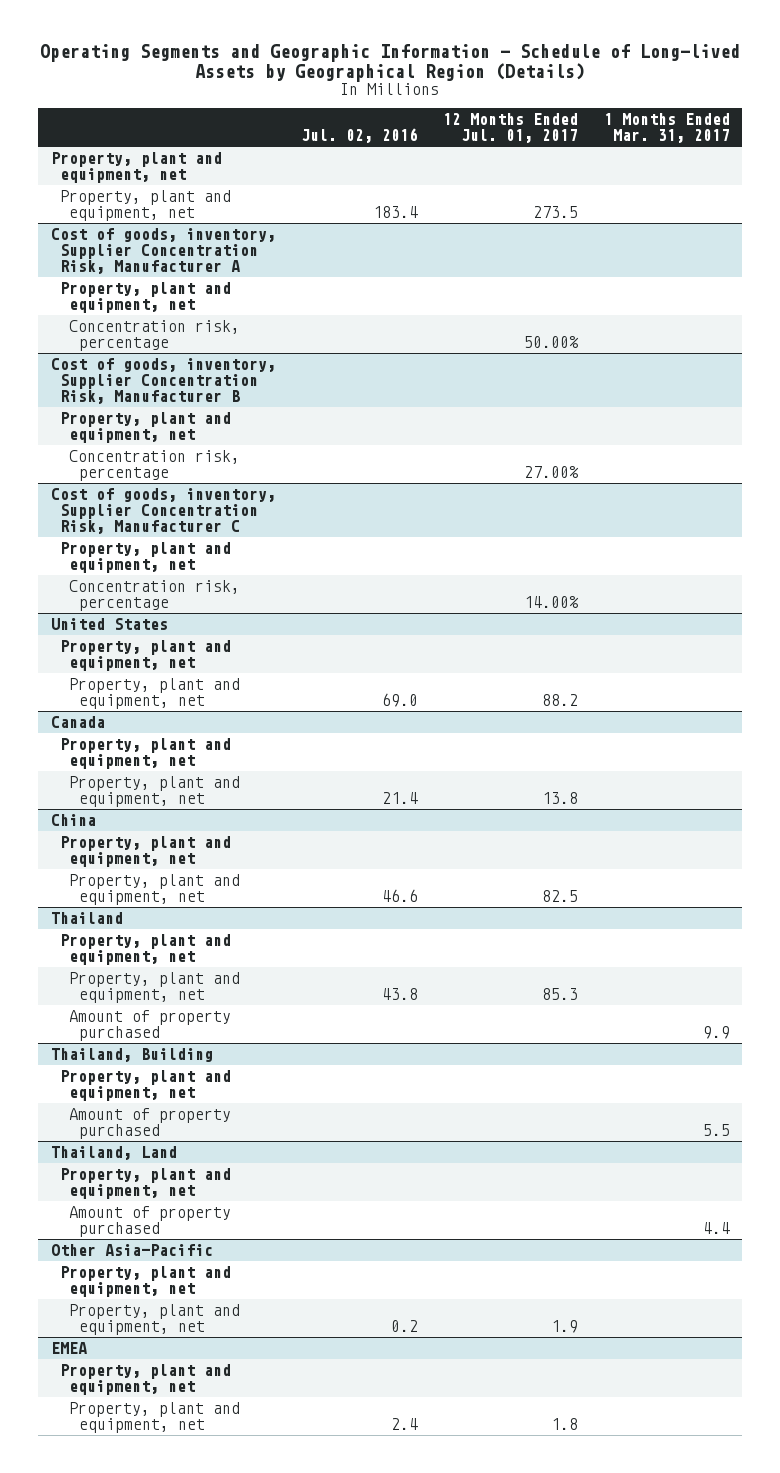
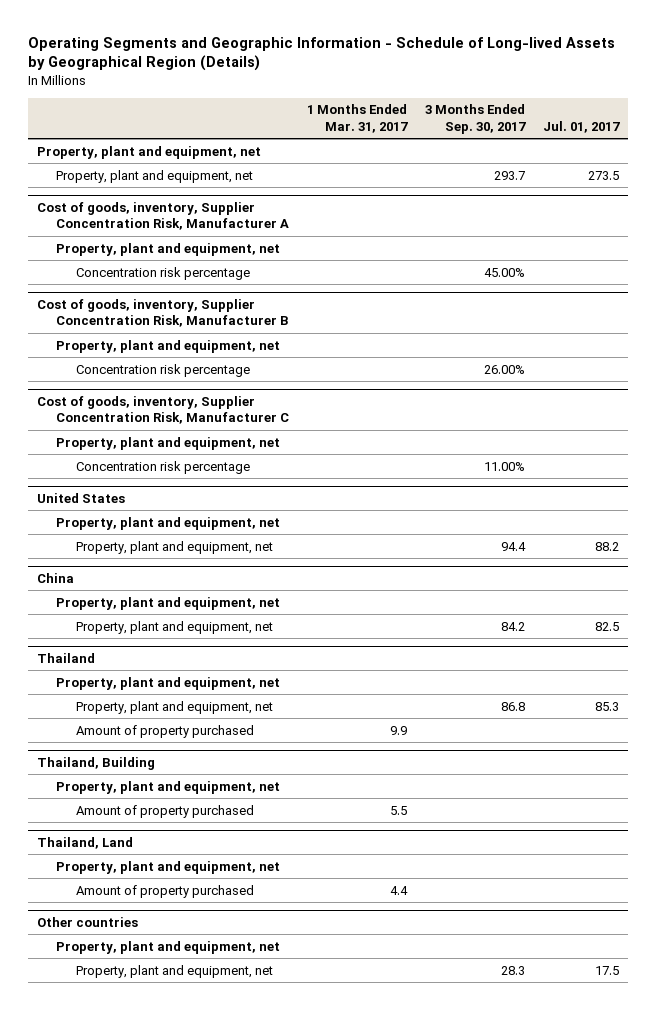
[301,128,419,144] Jul. 02, 2016 -> none
[443,113,579,144] 12 Months Ended Jul. 01, 2017 -> none
none -> [425,104,527,134] 3 Months Ended Sep. 30, 2017
none -> [543,120,621,133] Jul. 01, 2017
[69,319,241,352] Concentration risk, percentage -> [76,266,251,280] Concentration risk percentage
[69,449,241,482] Concentration risk, percentage -> [76,363,251,377] Concentration risk percentage
[69,579,241,612] Concentration risk, percentage -> [76,460,251,474] Concentration risk percentage
[50,715,105,728] Canada -> none
[60,737,232,770] Property, plant and equipment, net -> none
[69,775,241,808] Property, plant and equipment, net -> none
[50,1243,213,1256] Other Asia-Pacific -> none
[60,1265,232,1298] Property, plant and equipment, net -> none
[69,1303,241,1336] Property, plant and equipment, net -> none
[50,1341,87,1354] EMEA -> none
[60,1363,232,1396] Property, plant and equipment, net -> none
[69,1401,241,1434] Property, plant and equipment, net -> none
none -> [36,916,138,927] Other countries
none -> [56,940,281,954] Property, plant and equipment, net
none -> [76,964,274,978] Property, plant and equipment, net

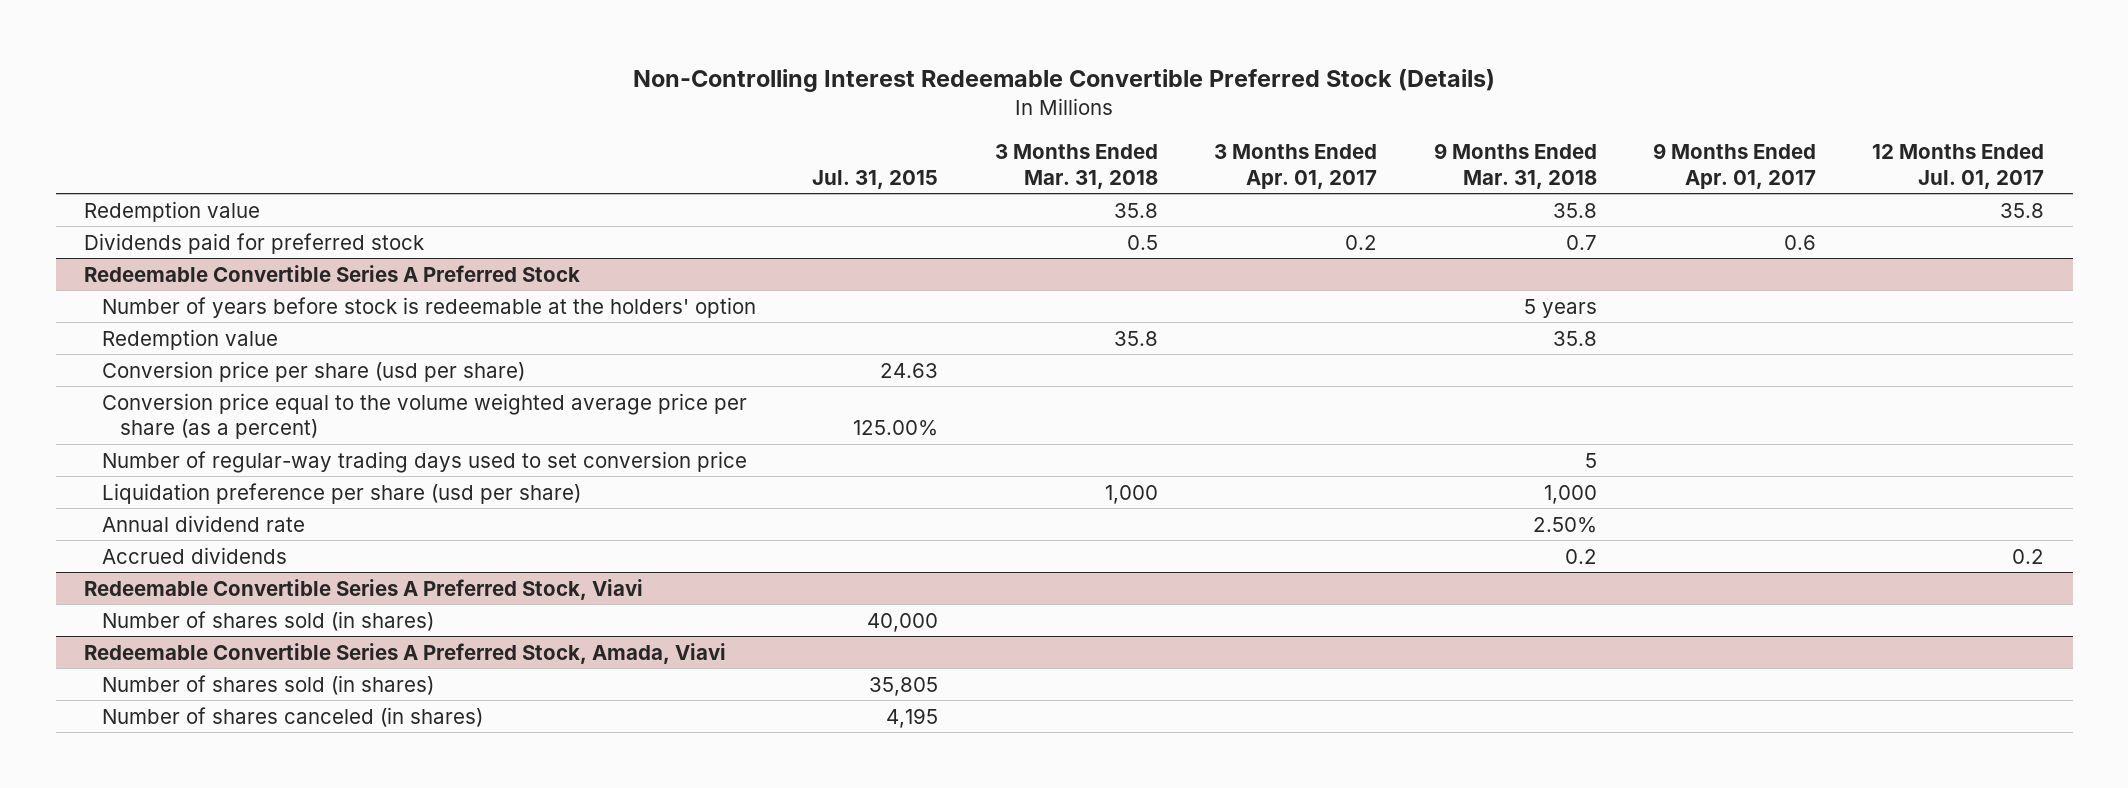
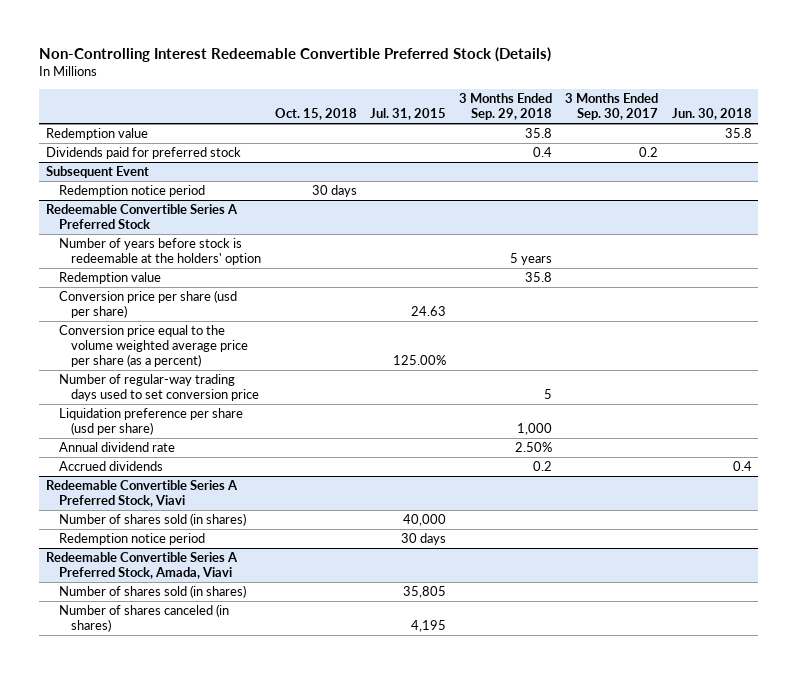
[994,144,1158,189] 3 Months Ended Mar. 31, 2018 -> none
[1214,144,1378,189] 3 Months Ended Apr. 01, 2017 -> none
[1433,143,1597,189] 9 Months Ended Mar. 31, 2018 -> none
[1652,143,1816,189] 9 Months Ended Apr. 01, 2017 -> none
[1872,144,2045,189] 12 Months Ended Jul. 01, 2017 -> none
none -> [274,107,357,120] Oct. 15, 2018
none -> [459,92,553,120] 3 Months Ended Sep. 29, 2018
none -> [565,92,659,120] 3 Months Ended Sep. 30, 2017
none -> [671,107,752,120] Jun. 30, 2018
none -> [45,166,149,179] Subsequent Event
none -> [58,185,205,198] Redemption notice period
none -> [58,533,205,546] Redemption notice period

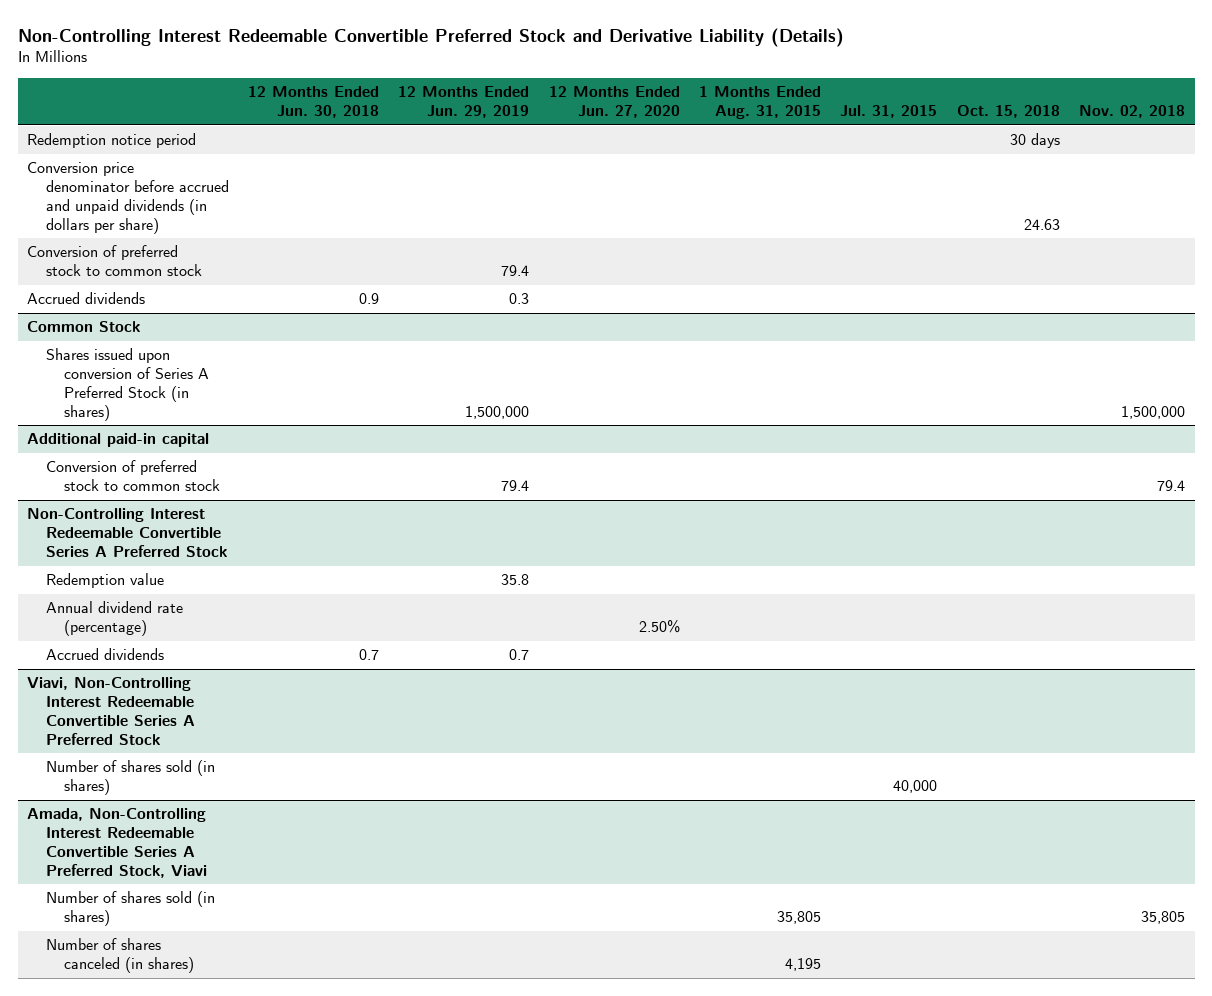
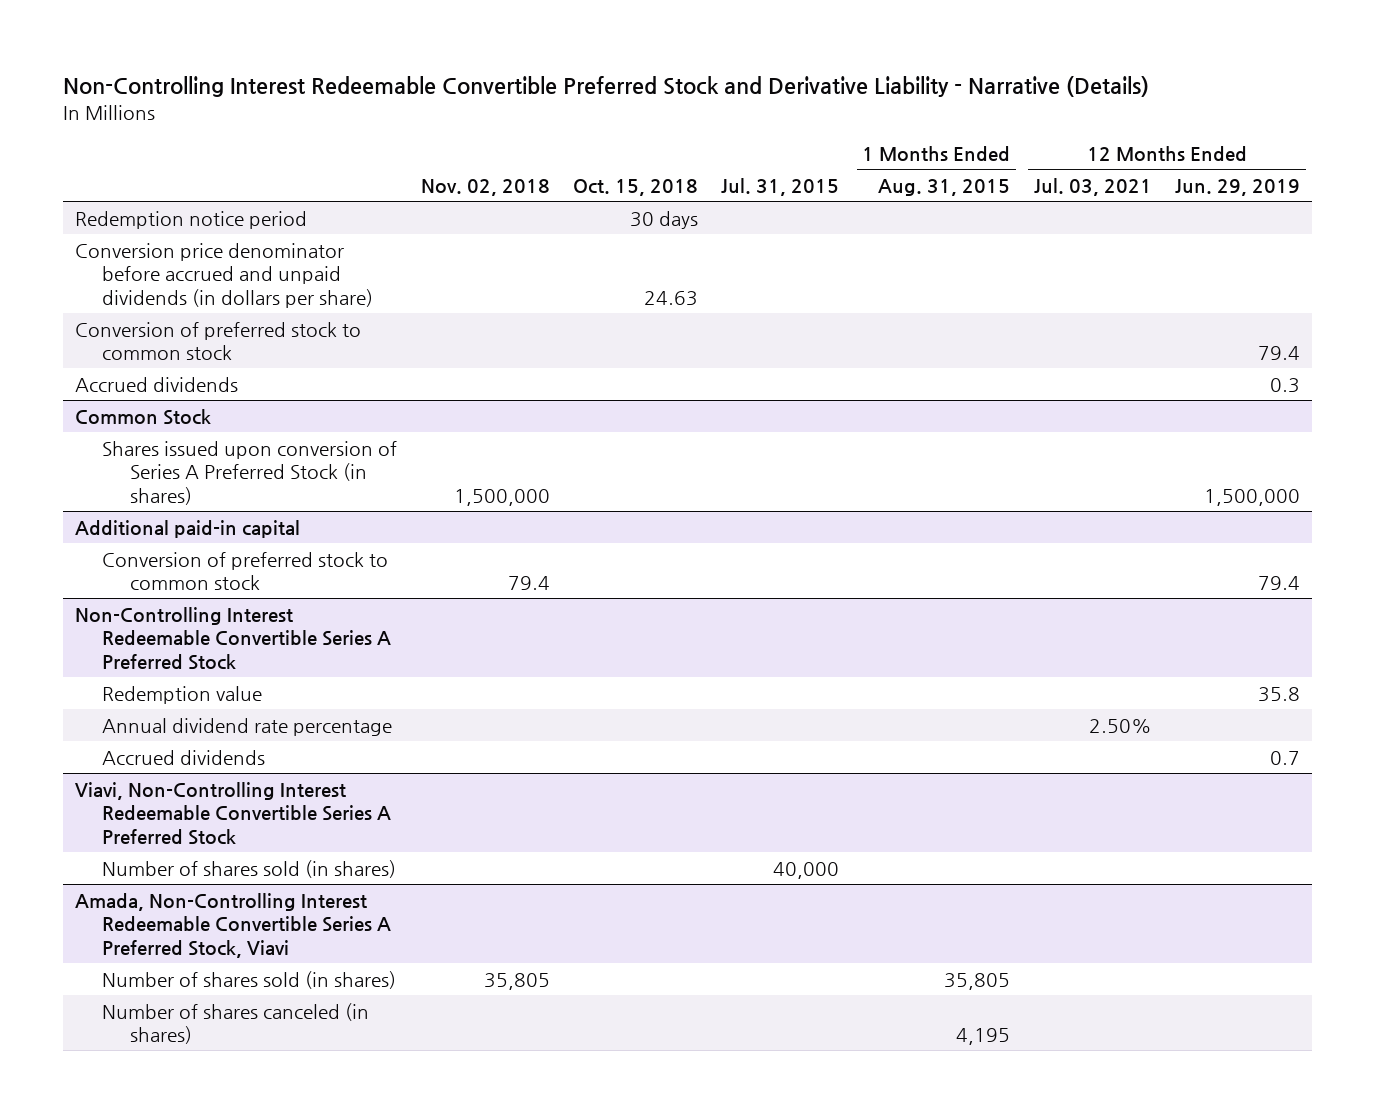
[17,27,844,47] Non-Controlling Interest Redeemable Convertible Preferred Stock and Derivative Liability (Details) -> [63,75,1150,97] Non-Controlling Interest Redeemable Convertible Preferred Stock and Derivative Liability - Narrative (Details)
[247,86,379,118] 12 Months Ended Jun. 30, 2018 -> none
[548,86,680,118] 12 Months Ended Jun. 27, 2020 -> none
none -> [1033,178,1152,197] Jul. 03, 2021
[45,601,183,637] Annual dividend rate (percentage) -> [102,717,393,736] Annual dividend rate percentage

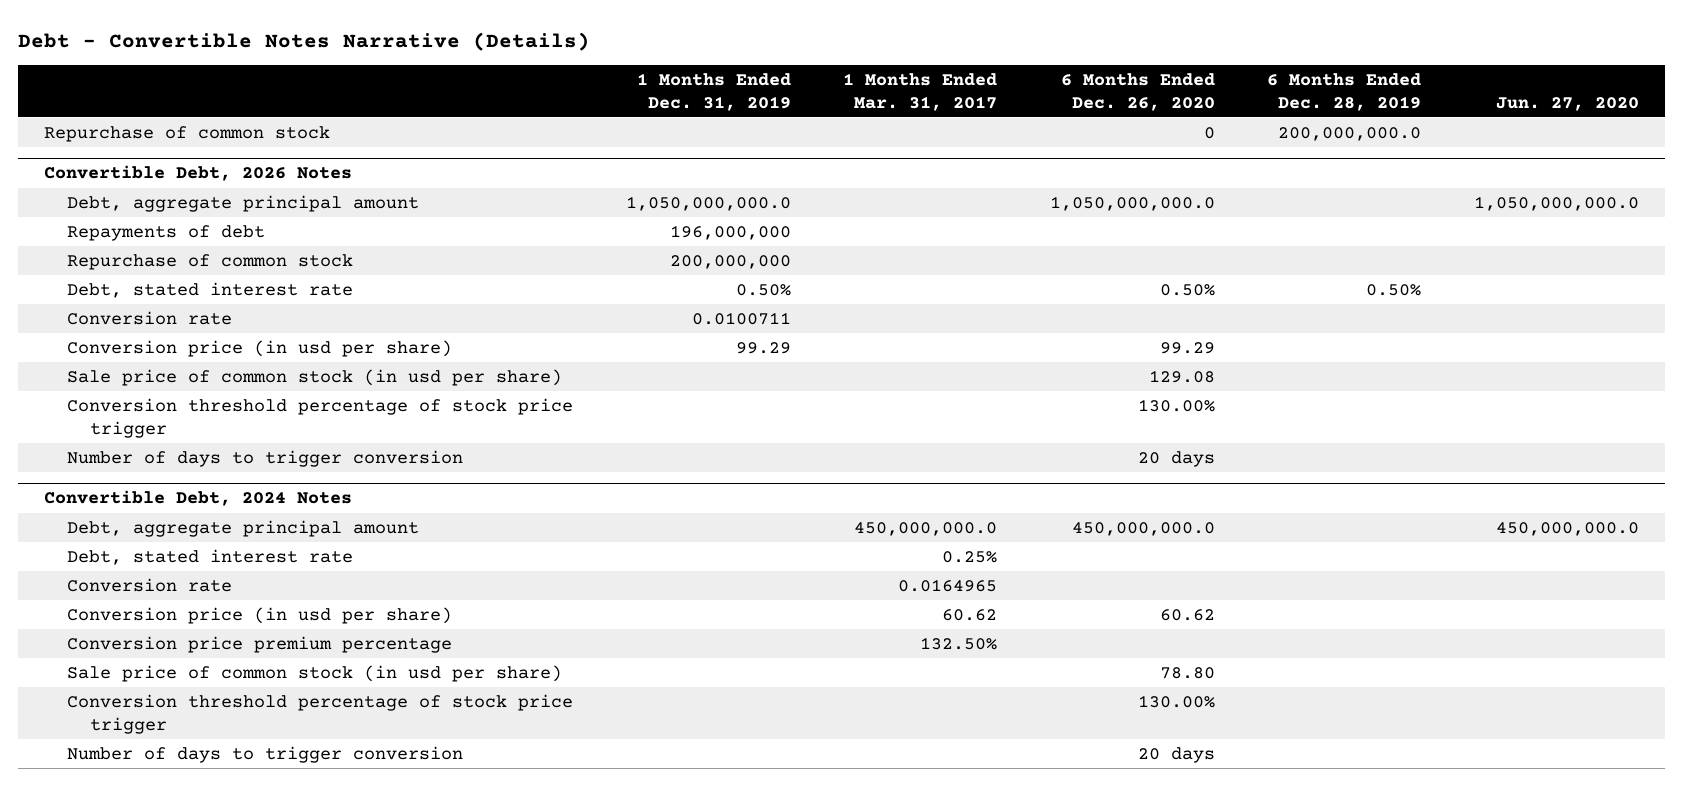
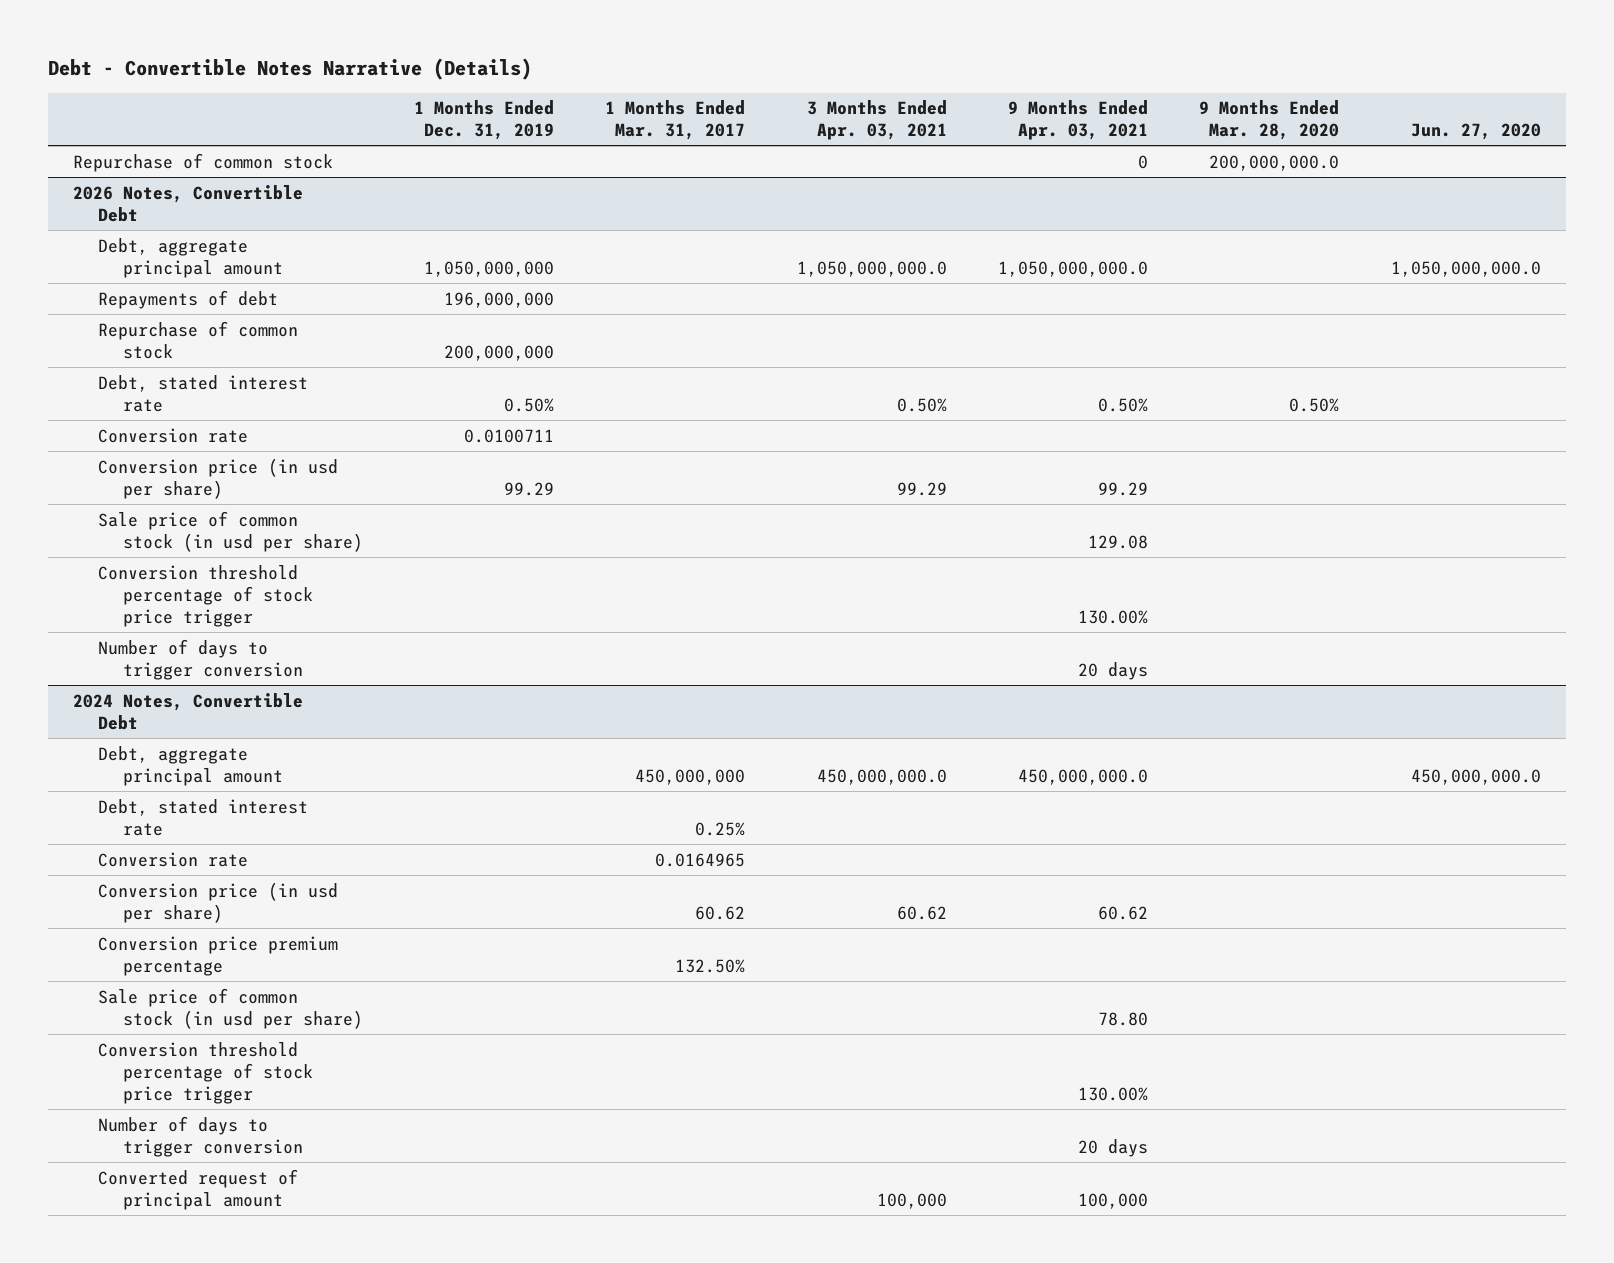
[1060,72,1215,111] 6 Months Ended Dec. 26, 2020 -> none
[1267,72,1422,111] 6 Months Ended Dec. 28, 2019 -> none
none -> [806,100,947,141] 3 Months Ended Apr. 03, 2021
none -> [1008,100,1149,141] 9 Months Ended Apr. 03, 2021
none -> [1199,100,1340,141] 9 Months Ended Mar. 28, 2020
[44,165,353,182] Convertible Debt, 2026 Notes -> [73,184,304,222] 2026 Notes, Convertible Debt
[625,195,791,211] 1,050,000,000.0 -> [424,260,555,277] 1,050,000,000
[44,490,353,507] Convertible Debt, 2024 Notes -> [73,692,304,730] 2024 Notes, Convertible Debt
[854,521,998,536] 450,000,000.0 -> [635,768,746,785] 450,000,000
none -> [98,1168,299,1210] Converted request of principal amount

